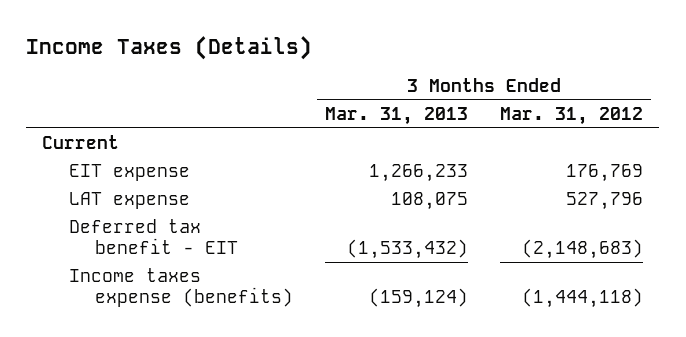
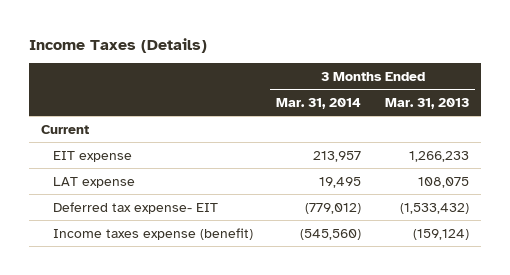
[500,107,644,126] Mar. 31, 2012 -> none
none -> [276,97,362,109] Mar. 31, 2014
[68,219,239,254] Deferred tax benefit - EIT -> [52,201,218,214] Deferred tax expense- EIT
[68,268,294,307] Income taxes expense (benefits) -> [52,227,253,240] Income taxes expense (benefit)

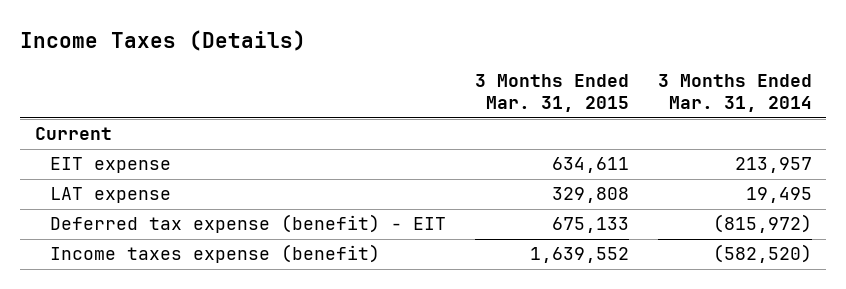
[385,97,470,109] Mar. 31, 2013 -> none
none -> [474,73,629,113] 3 Months Ended Mar. 31, 2015
[52,201,218,214] Deferred tax expense- EIT -> [50,214,447,234] Deferred tax expense (benefit) - EIT
[305,202,362,214] (779,012) -> [712,214,812,234] (815,972)
[300,228,362,240] (545,560) -> [712,244,812,264] (582,520)

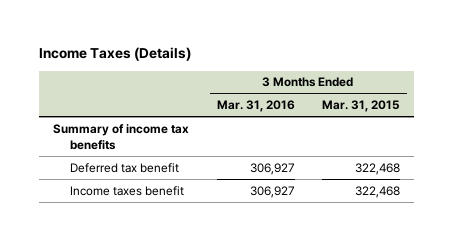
[657,73,812,113] 3 Months Ended Mar. 31, 2014 -> none
none -> [216,100,295,113] Mar. 31, 2016
[34,127,112,141] Current -> none
[50,157,172,174] EIT expense -> none
[50,187,172,204] LAT expense -> none
none -> [53,123,190,150] Summary of income tax benefits
[50,214,447,234] Deferred tax expense (benefit) - EIT -> [69,162,179,173] Deferred tax benefit
[551,217,629,234] 675,133 -> [355,162,401,175] 322,468
[50,244,381,264] Income taxes expense (benefit) -> [69,185,184,196] Income taxes benefit
[529,247,629,264] 1,639,552 -> [355,185,401,198] 322,468

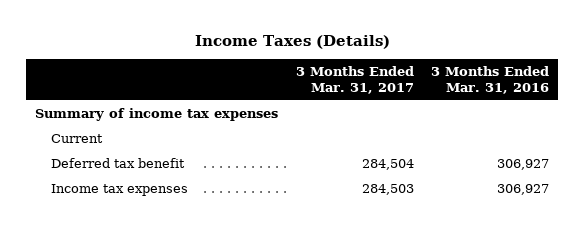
[322,100,401,113] Mar. 31, 2015 -> none
none -> [295,66,414,94] 3 Months Ended Mar. 31, 2017
[53,123,190,150] Summary of income tax benefits -> [35,108,279,122] Summary of income tax expenses
none -> [51,134,104,144] Current
[69,185,184,196] Income taxes benefit -> [51,184,189,197] Income tax expenses

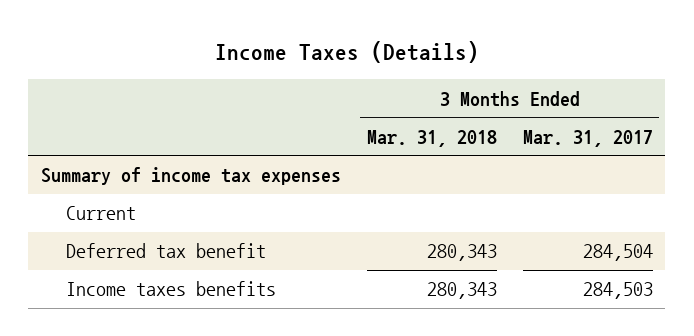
[431,66,550,94] 3 Months Ended Mar. 31, 2016 -> none
none -> [366,129,497,147] Mar. 31, 2018
[51,184,189,197] Income tax expenses -> [66,281,277,297] Income taxes benefits

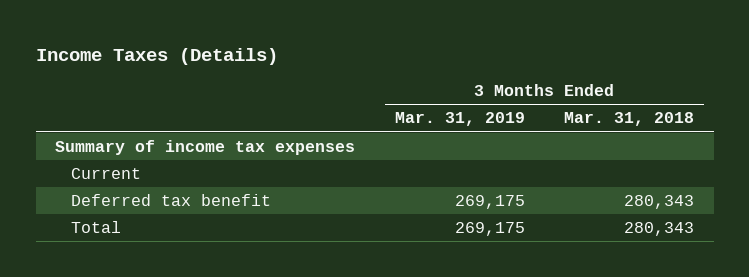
[522,129,653,147] Mar. 31, 2017 -> none
none -> [394,112,525,127] Mar. 31, 2019
[66,281,277,297] Income taxes benefits -> [71,220,122,233] Total

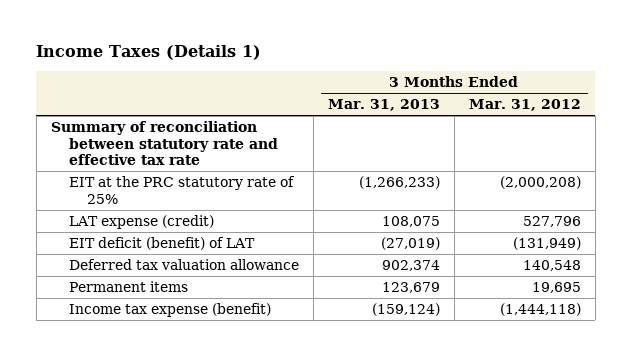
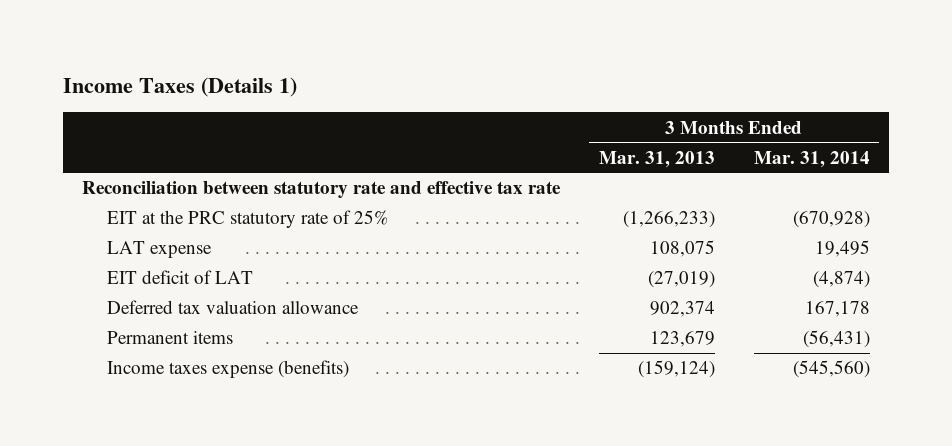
[468,99,581,112] Mar. 31, 2012 -> none
none -> [753,150,870,168] Mar. 31, 2014
[50,121,278,166] Summary of reconciliation between statutory rate and effective tax rate -> [82,181,562,199] Reconciliation between statutory rate and effective tax rate
[68,215,214,230] LAT expense (credit) -> [107,241,213,259] LAT expense
[68,237,255,251] EIT deficit (benefit) of LAT -> [107,270,254,285] EIT deficit of LAT
[68,303,271,318] Income tax expense (benefit) -> [107,360,350,379] Income taxes expense (benefits)

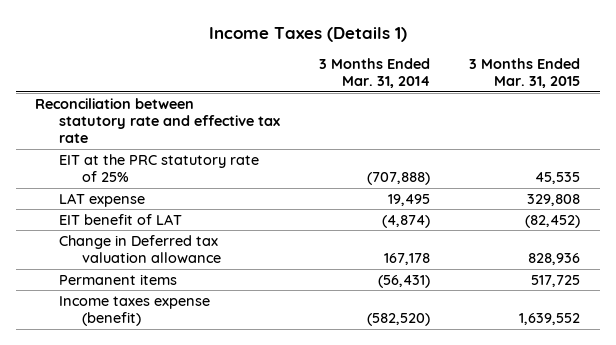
[599,150,716,168] Mar. 31, 2013 -> none
none -> [469,58,581,89] 3 Months Ended Mar. 31, 2015
[792,211,870,229] (670,928) -> [366,172,430,186] (707,888)
[107,270,254,285] EIT deficit of LAT -> [58,213,182,225] EIT benefit of LAT
[107,300,360,315] Deferred tax valuation allowance -> [58,234,221,264] Change in Deferred tax valuation allowance
[107,360,350,379] Income taxes expense (benefits) -> [58,295,210,327] Income taxes expense (benefit)
[792,360,870,379] (545,560) -> [366,313,430,327] (582,520)

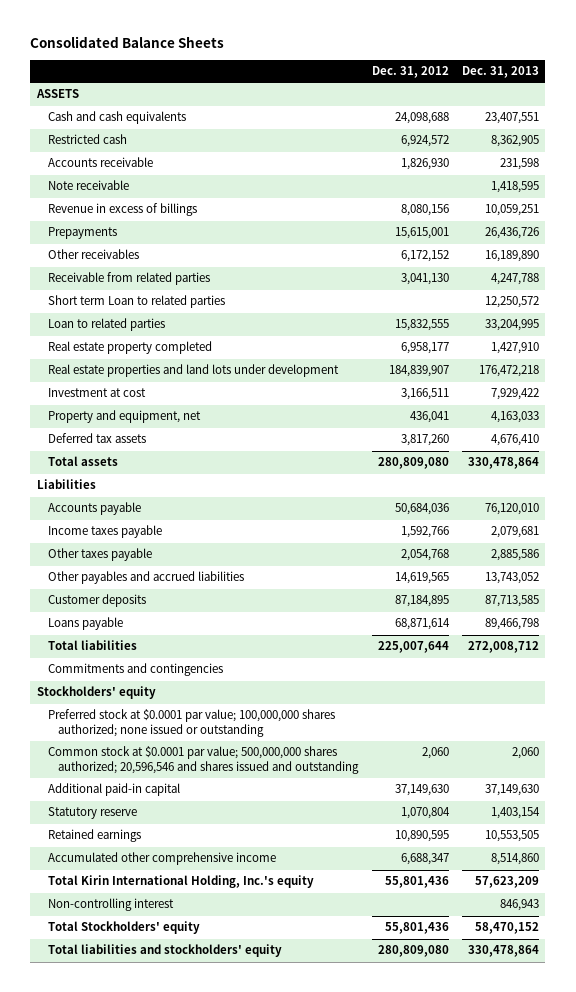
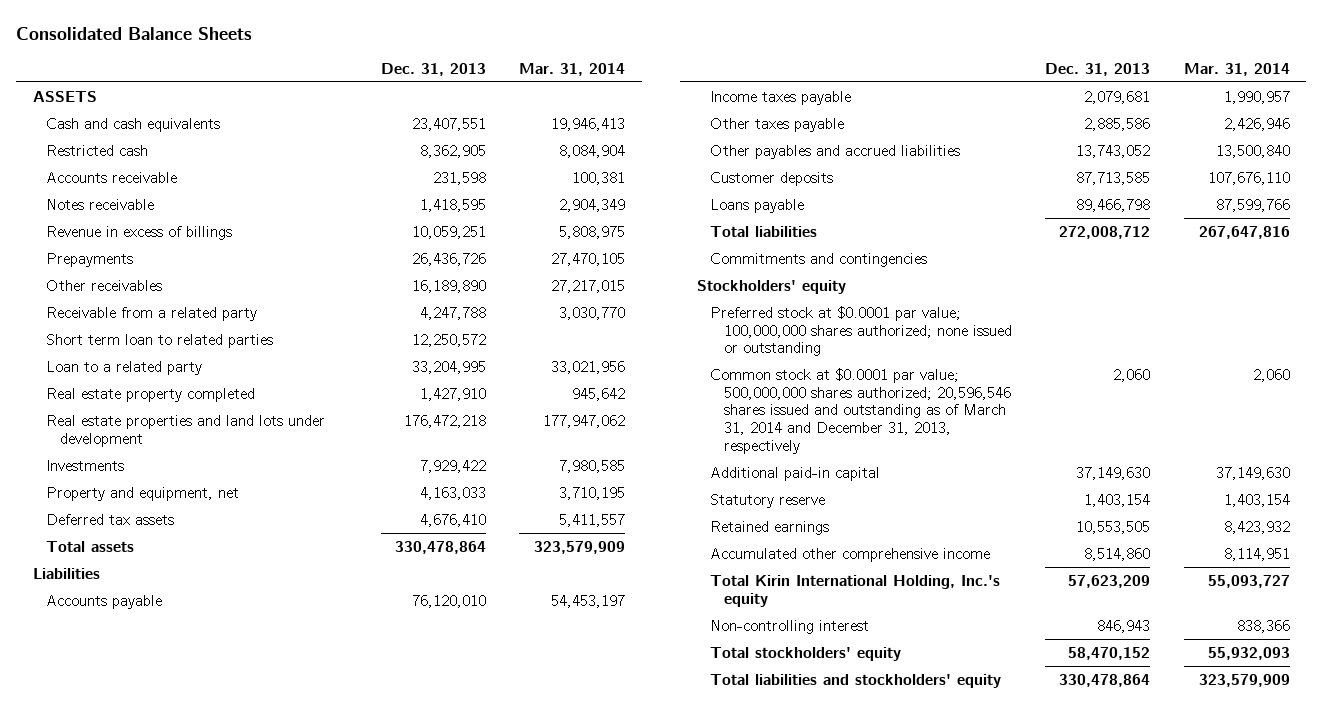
[371,66,449,79] Dec. 31, 2012 -> none
none -> [519,62,626,76] Mar. 31, 2014
[47,180,129,191] Note receivable -> [46,198,155,210] Notes receivable
[47,272,210,286] Receivable from related parties -> [46,306,258,321] Receivable from a related party
[47,295,225,309] Short term Loan to related parties -> [46,333,274,348] Short term loan to related parties
[47,318,165,332] Loan to related parties -> [46,360,203,375] Loan to a related party
[47,388,146,398] Investment at cost -> [46,459,125,471] Investments
[47,746,360,774] Common stock at $0.0001 par value; 500,000,000 shares authorized; 20,596,546 and shares issued and outstanding -> [710,367,1012,455] Common stock at $0.0001 par value; 500,000,000 shares authorized; 20,596,546 shares issued and outstanding as of March 31, 2014 and December 31, 2013, respectively
[47,921,200,935] Total Stockholders' equity -> [710,646,902,661] Total stockholders' equity

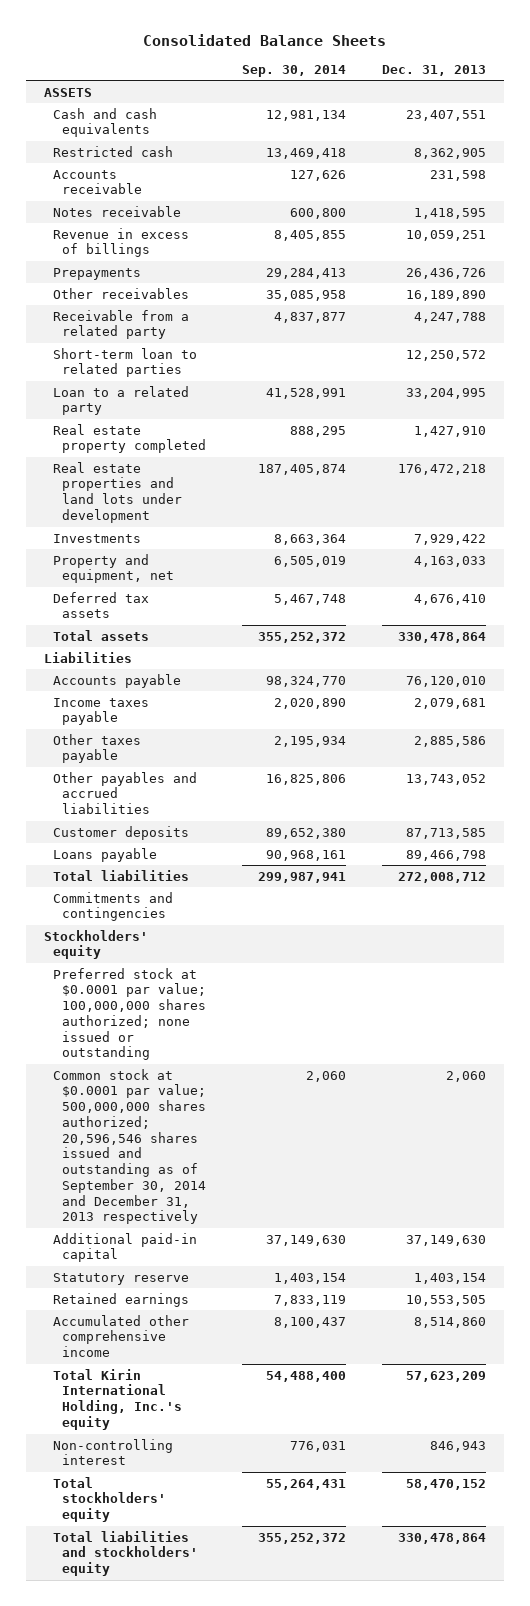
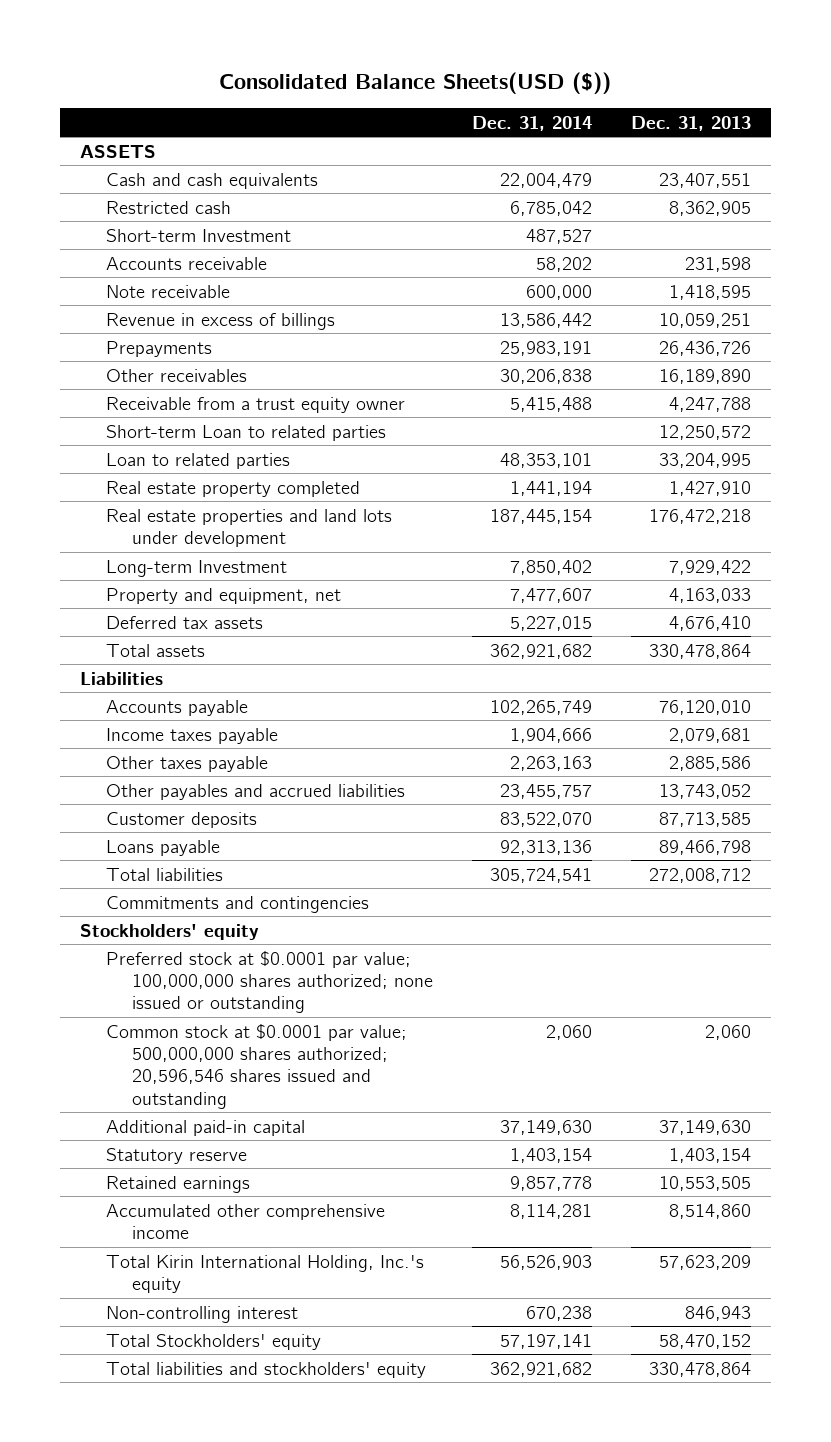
[143,33,387,46] Consolidated Balance Sheets -> [219,72,612,95] Consolidated Balance Sheets(USD ($))
[241,64,346,77] Sep. 30, 2014 -> none
none -> [471,115,592,131] Dec. 31, 2014
none -> [105,228,291,242] Short-term Investment
[53,205,182,217] Notes receivable -> [105,284,230,298] Note receivable
[53,309,190,340] Receivable from a related party -> [105,396,405,413] Receivable from a trust equity owner
[53,347,198,378] Short-term loan to related parties -> [105,424,386,441] Short-term Loan to related parties
[53,385,190,416] Loan to a related party -> [105,452,290,469] Loan to related parties
[53,533,142,543] Investments -> [105,559,287,577] Long-term Investment
[53,1068,206,1225] Common stock at $0.0001 par value; 500,000,000 shares authorized; 20,596,546 shares issued and outstanding as of September 30, 2014 and December 31, 2013 respectively -> [105,1023,407,1109] Common stock at $0.0001 par value; 500,000,000 shares authorized; 20,596,546 shares issued and outstanding
[53,1476,166,1523] Total stockholders' equity -> [105,1333,321,1350] Total Stockholders' equity

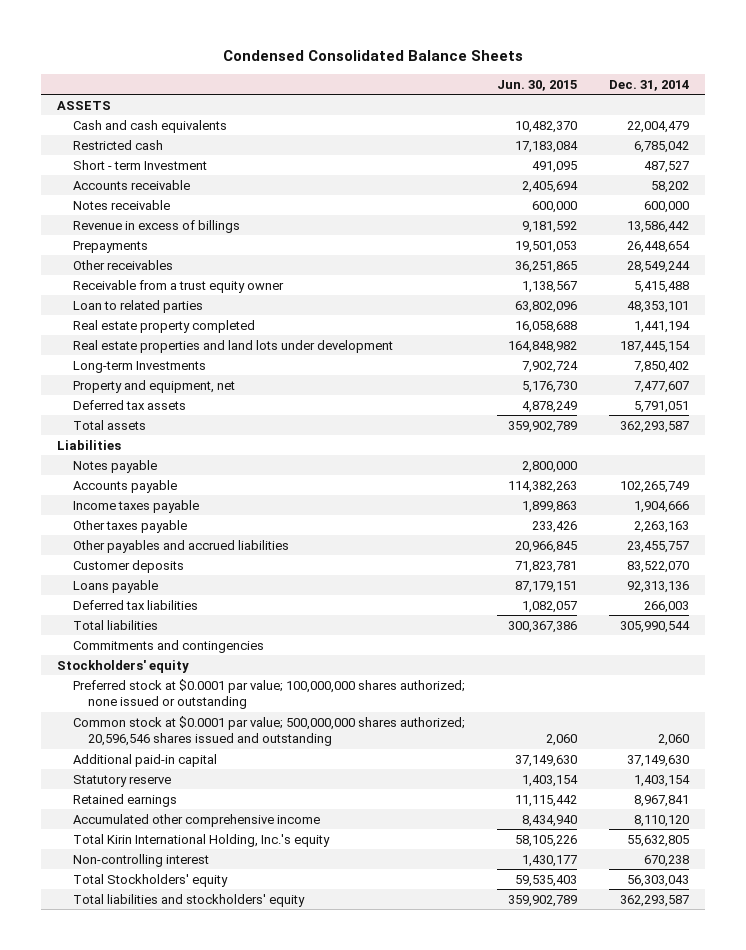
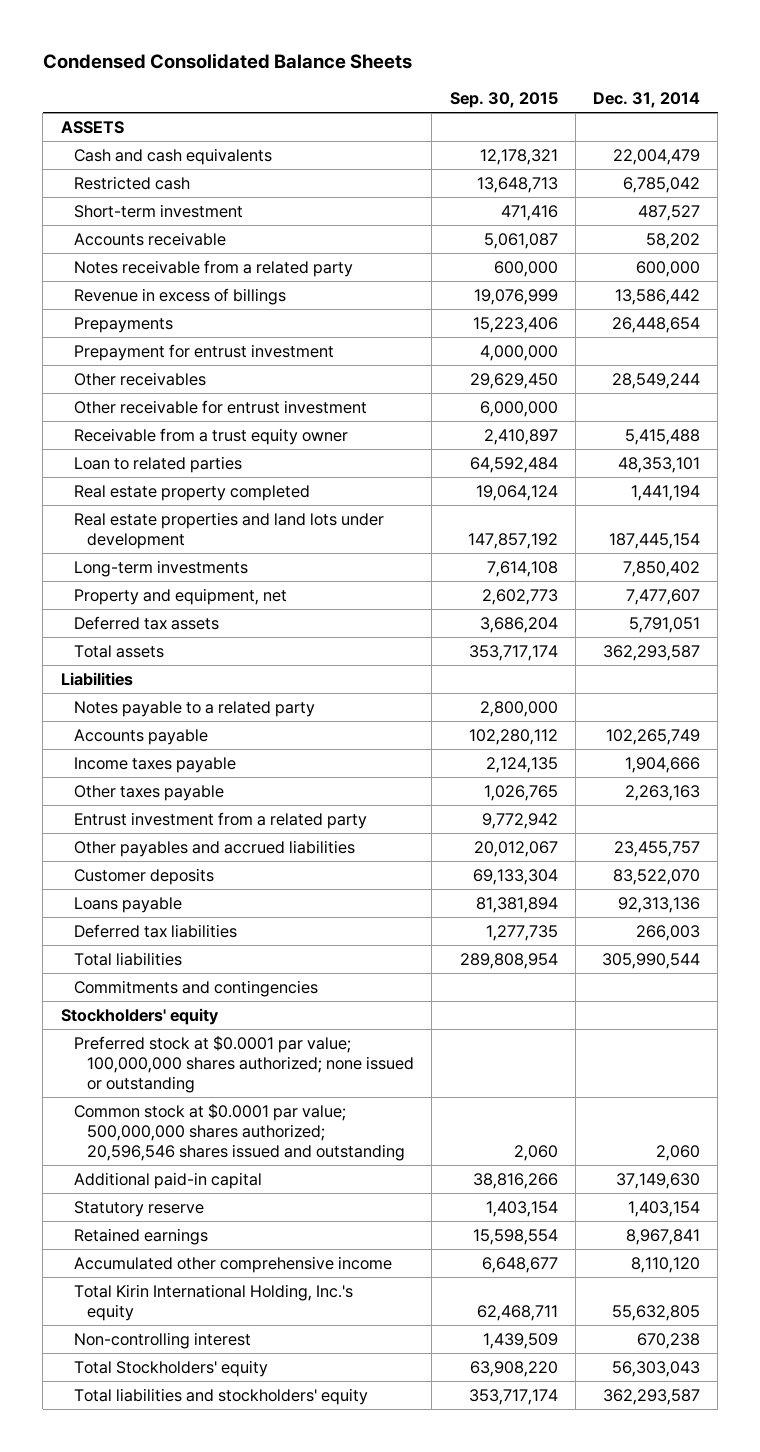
[496,79,577,91] Jun. 30, 2015 -> none
none -> [449,92,558,109] Sep. 30, 2015
[72,159,207,170] Short - term Investment -> [73,203,243,218] Short-term investment
[72,199,170,210] Notes receivable -> [73,259,353,277] Notes receivable from a related party
none -> [73,343,334,361] Prepayment for entrust investment
none -> [73,399,367,414] Other receivable for entrust investment
[72,360,206,373] Long-term Investments -> [73,559,248,577] Long-term investments
[72,459,157,473] Notes payable -> none
none -> [73,700,315,717] Notes payable to a related party
none -> [73,811,367,829] Entrust investment from a related party

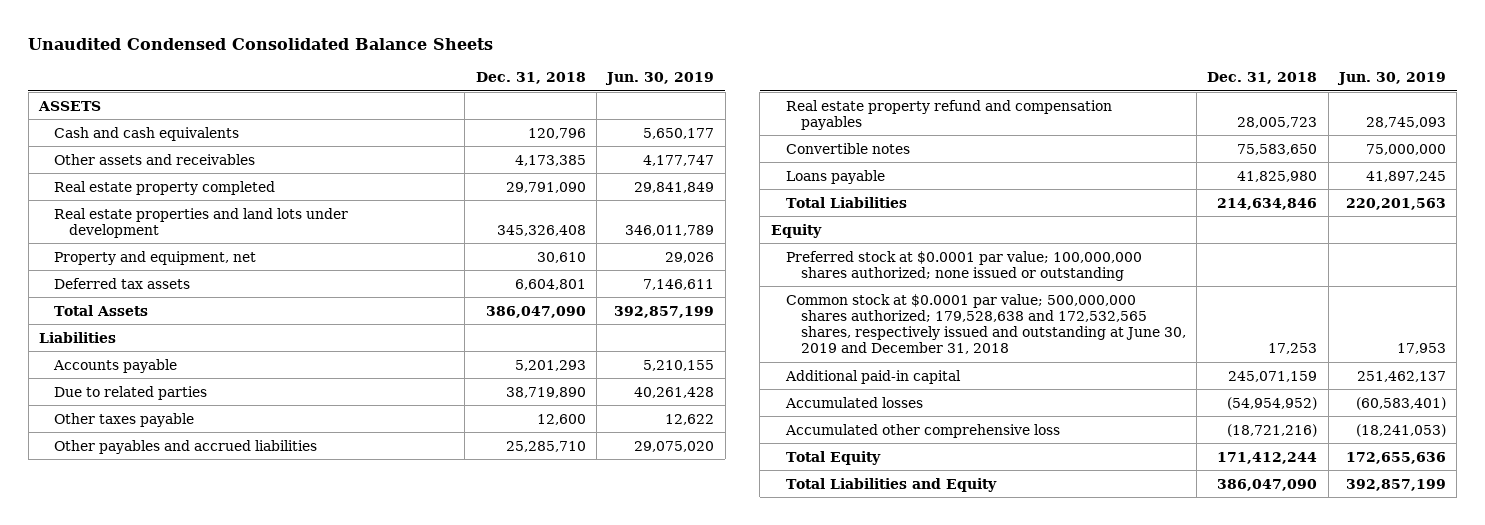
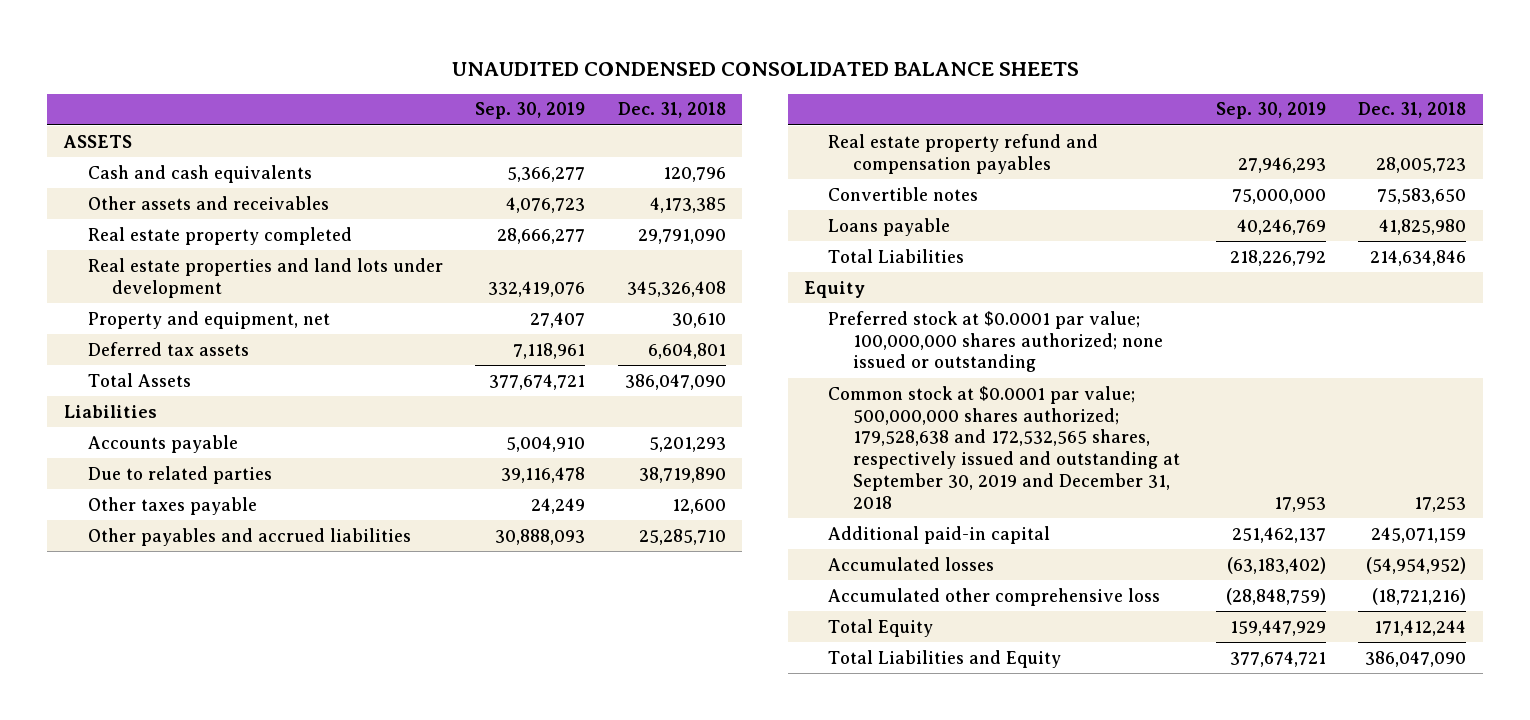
[28,37,494,50] Unaudited Condensed Consolidated Balance Sheets -> [451,61,1079,76] UNAUDITED CONDENSED CONSOLIDATED BALANCE SHEETS
[605,72,715,86] Jun. 30, 2019 -> none
none -> [475,102,586,120] Sep. 30, 2019
[785,293,1186,355] Common stock at $0.0001 par value; 500,000,000 shares authorized; 179,528,638 and 172,532,565 shares, respectively issued and outstanding at June 30, 2019 and December 31, 2018 -> [828,385,1180,510] Common stock at $0.0001 par value; 500,000,000 shares authorized; 179,528,638 and 172,532,565 shares, respectively issued and outstanding at September 30, 2019 and December 31, 2018

